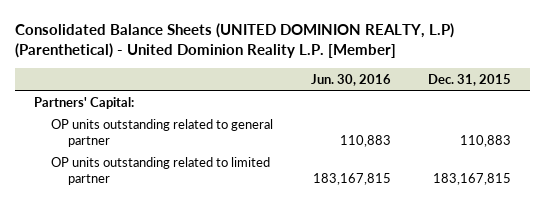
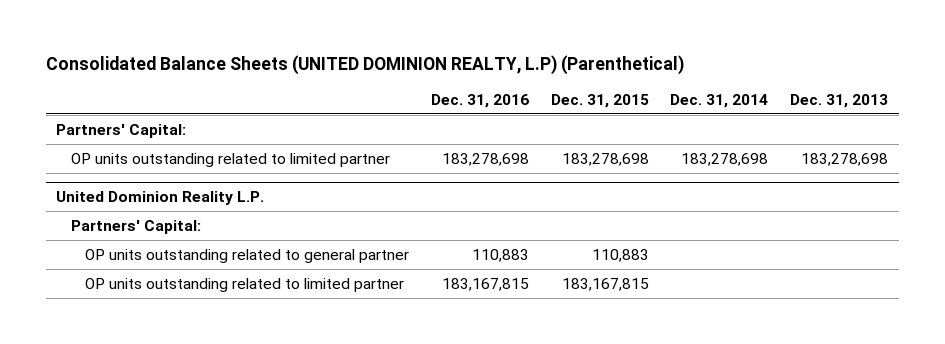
[14,23,454,59] Consolidated Balance Sheets (UNITED DOMINION REALTY, L.P) (Parenthetical) - United Dominion Reality L.P. [Member] -> [45,54,684,75] Consolidated Balance Sheets (UNITED DOMINION REALTY, L.P) (Parenthetical)
[310,73,391,86] Jun. 30, 2016 -> none
none -> [431,93,530,108] Dec. 31, 2016
none -> [670,93,769,108] Dec. 31, 2014
none -> [790,93,889,108] Dec. 31, 2013
none -> [70,152,390,167] OP units outstanding related to limited partner
none -> [56,191,265,206] United Dominion Reality L.P.
none -> [70,219,201,234] Partners' Capital:

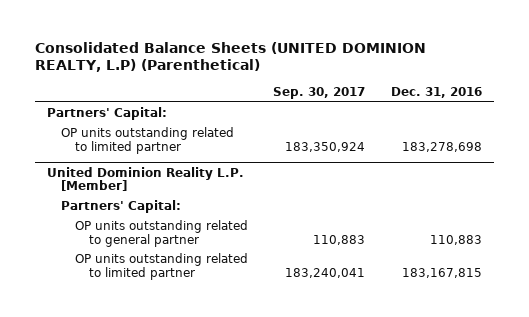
[550,93,649,108] Dec. 31, 2015 -> none
[670,93,769,108] Dec. 31, 2014 -> none
[790,93,889,108] Dec. 31, 2013 -> none
none -> [273,87,366,100] Sep. 30, 2017
[56,191,265,206] United Dominion Reality L.P. -> [47,166,245,192] United Dominion Reality L.P. [Member]

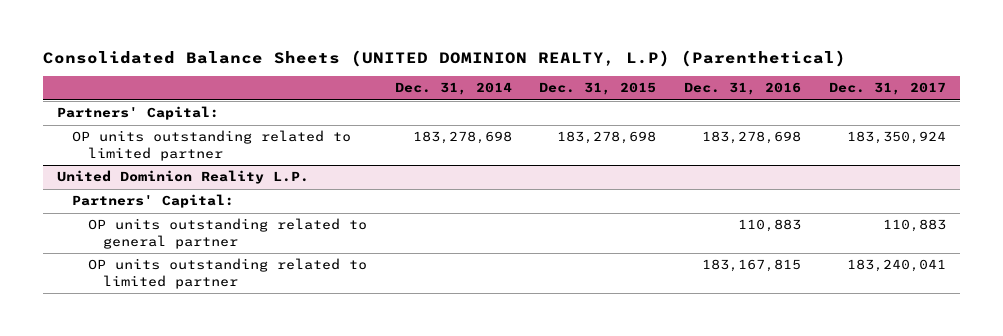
[273,87,366,100] Sep. 30, 2017 -> none
none -> [394,82,512,96] Dec. 31, 2014
none -> [539,82,657,96] Dec. 31, 2015
none -> [828,82,946,96] Dec. 31, 2017
[47,166,245,192] United Dominion Reality L.P. [Member] -> [56,170,309,185] United Dominion Reality L.P.

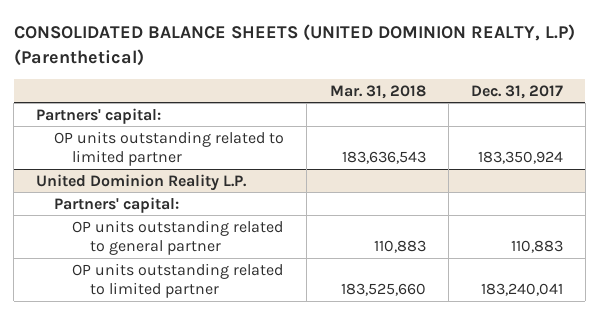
[42,49,846,67] Consolidated Balance Sheets (UNITED DOMINION REALTY, L.P) (Parenthetical) -> [13,24,575,67] CONSOLIDATED BALANCE SHEETS (UNITED DOMINION REALTY, L.P) (Parenthetical)
[394,82,512,96] Dec. 31, 2014 -> none
[539,82,657,96] Dec. 31, 2015 -> none
[684,82,802,96] Dec. 31, 2016 -> none
none -> [329,84,426,99] Mar. 31, 2018
[56,106,219,121] Partners' Capital: -> [36,107,162,124] Partners' capital:
[72,194,235,209] Partners' Capital: -> [54,196,180,213] Partners' capital:

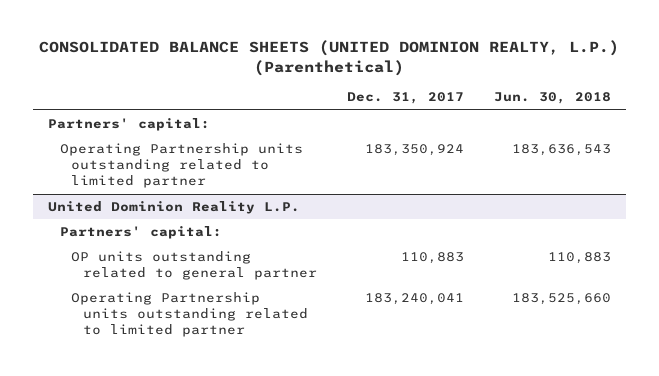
[13,24,575,67] CONSOLIDATED BALANCE SHEETS (UNITED DOMINION REALTY, L.P) (Parenthetical) -> [39,40,620,76] CONSOLIDATED BALANCE SHEETS (UNITED DOMINION REALTY, L.P.) (Parenthetical)
[329,84,426,99] Mar. 31, 2018 -> none
none -> [493,92,611,105] Jun. 30, 2018
[54,130,285,167] OP units outstanding related to limited partner -> [59,143,303,189] Operating Partnership units outstanding related to limited partner
[72,262,284,299] OP units outstanding related to limited partner -> [71,292,309,338] Operating Partnership units outstanding related to limited partner

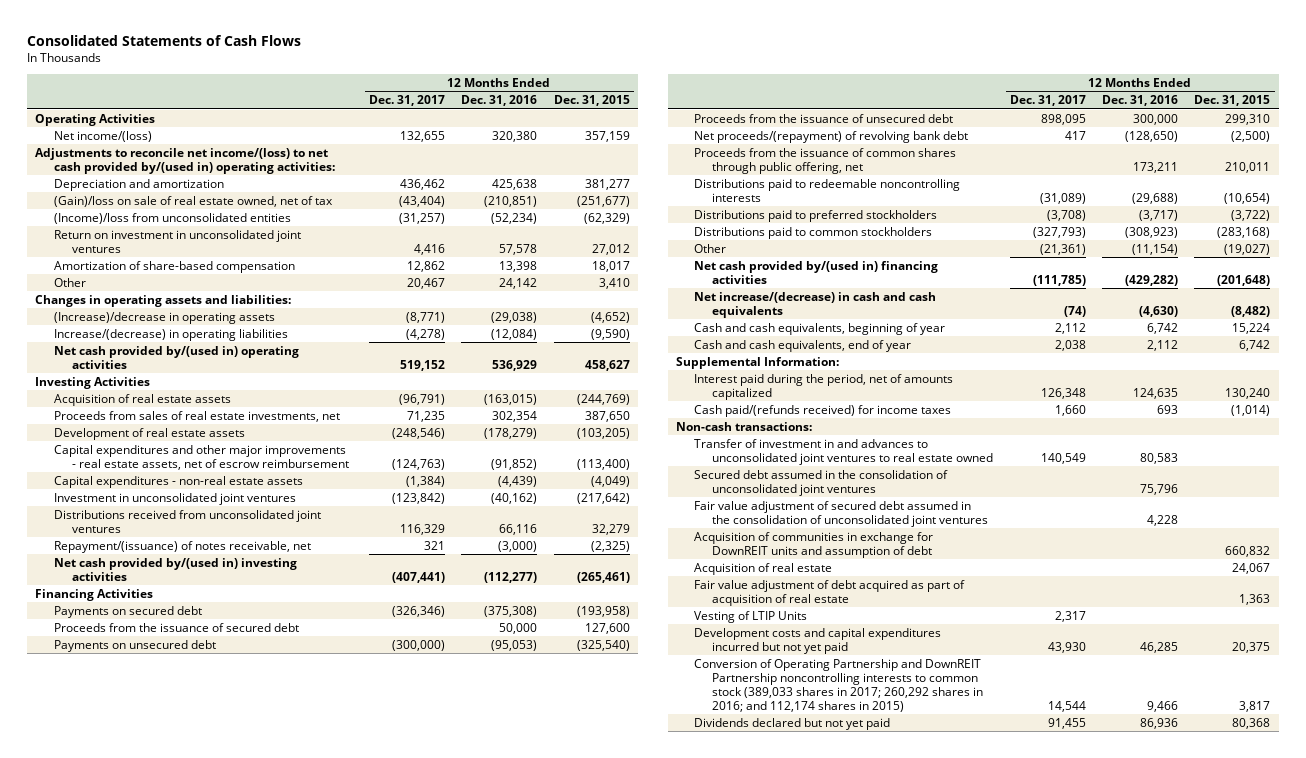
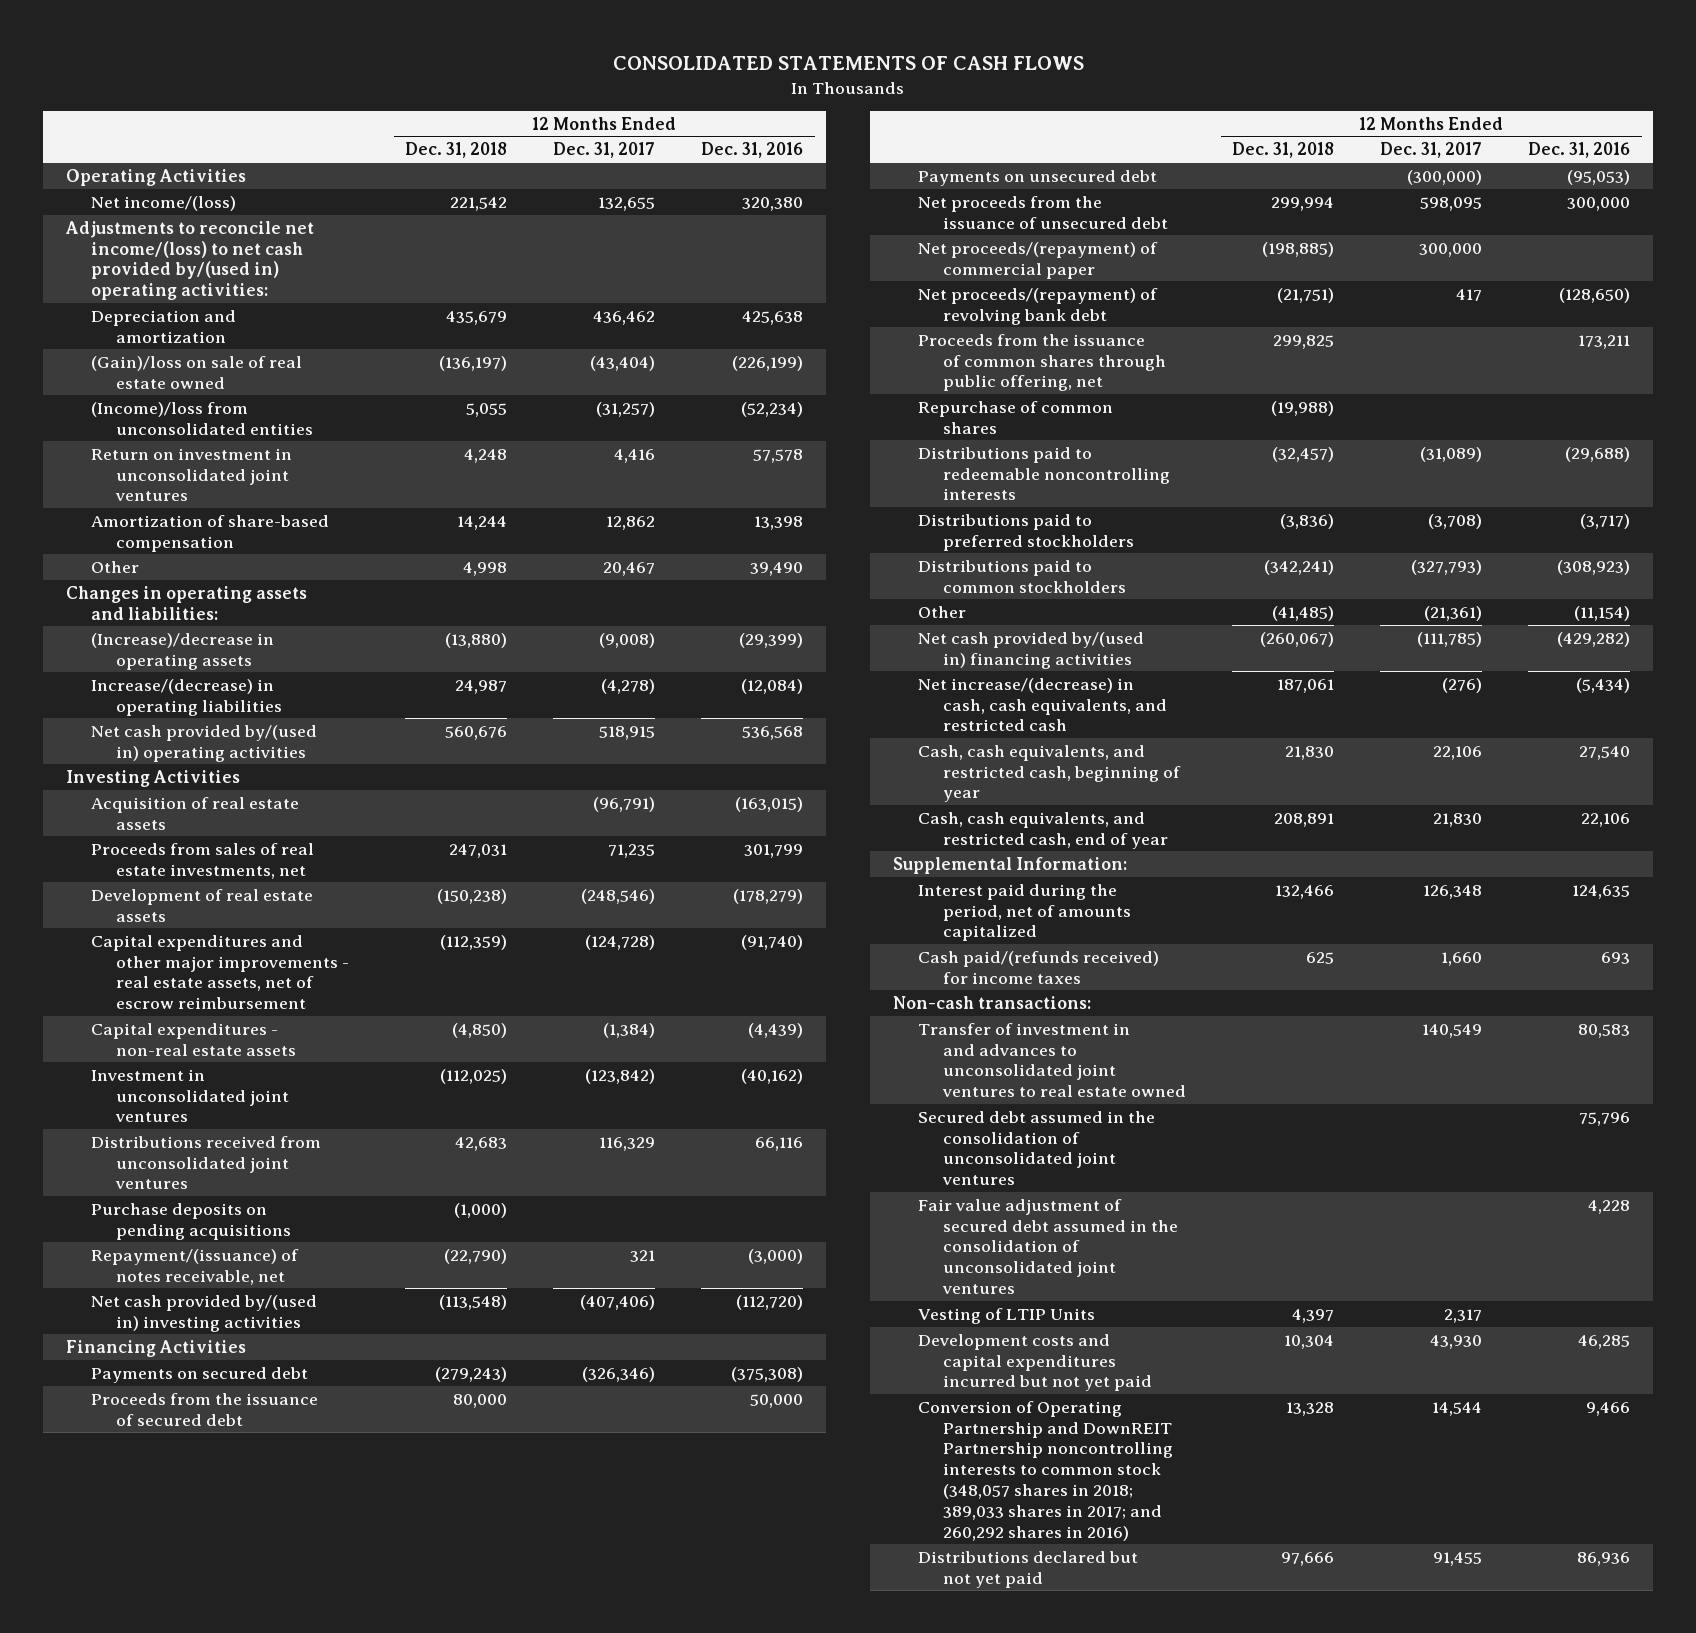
[27,35,302,47] Consolidated Statements of Cash Flows -> [613,56,1085,71] CONSOLIDATED STATEMENTS OF CASH FLOWS
[553,95,630,107] Dec. 31, 2015 -> none
none -> [405,142,508,159] Dec. 31, 2018
[53,195,333,207] (Gain)/loss on sale of real estate owned, net of tax -> [91,355,303,389] (Gain)/loss on sale of real estate owned
[484,195,538,207] (210,851) -> [732,355,804,371] (226,199)
[499,277,538,289] 24,142 -> [750,561,804,576] 39,490
[405,311,445,323] (8,771) -> [599,632,656,648] (9,008)
[491,311,538,323] (29,038) -> [739,632,804,648] (29,399)
[399,359,445,371] 519,152 -> [599,725,656,740] 518,915
[492,359,538,371] 536,929 -> [742,725,804,740] 536,568
[492,410,538,422] 302,354 -> [744,843,804,858] 301,799
[391,458,445,470] (124,763) -> [585,934,656,950] (124,728)
[491,458,538,470] (91,852) -> [741,934,804,950] (91,740)
none -> [91,1202,292,1240] Purchase deposits on pending acquisitions
[391,571,445,583] (407,441) -> [580,1294,656,1310] (407,406)
[484,571,538,583] (112,277) -> [736,1294,804,1310] (112,720)
[694,113,954,123] Proceeds from the issuance of unsecured debt -> [918,195,1169,229] Net proceeds from the issuance of unsecured debt
[1040,113,1086,125] 898,095 -> [1420,196,1483,211] 598,095
none -> [918,241,1159,279] Net proceeds/(repayment) of commercial paper
none -> [918,400,1114,434] Repurchase of common shares
[694,291,937,318] Net increase/(decrease) in cash and cash equivalents -> [918,677,1168,732] Net increase/(decrease) in cash, cash equivalents, and restricted cash
[1063,305,1086,317] (74) -> [1442,677,1483,693] (276)
[1139,305,1179,317] (4,630) -> [1576,677,1631,693] (5,434)
[694,322,946,335] Cash and cash equivalents, beginning of year -> [918,744,1182,803] Cash, cash equivalents, and restricted cash, beginning of year
[1054,322,1086,334] 2,112 -> [1433,745,1483,760] 22,106
[1147,322,1179,334] 6,742 -> [1579,745,1631,760] 27,540
[694,339,912,352] Cash and cash equivalents, end of year -> [918,811,1169,849] Cash, cash equivalents, and restricted cash, end of year
[1054,339,1086,351] 2,038 -> [1433,812,1483,827] 21,830
[1147,339,1179,351] 2,112 -> [1581,812,1631,827] 22,106
[694,531,934,558] Acquisition of communities in exchange for DownREIT units and assumption of debt -> none
[694,562,833,575] Acquisition of real estate -> none
[694,579,966,606] Fair value adjustment of debt acquired as part of acquisition of real estate -> none
[694,658,984,712] Conversion of Operating Partnership and DownREIT Partnership noncontrolling interests to common stock (389,033 shares in 2017; 260,292 shares in 2016; and 112,174 shares in 2015) -> [918,1400,1174,1541] Conversion of Operating Partnership and DownREIT Partnership noncontrolling interests to common stock (348,057 shares in 2018; 389,033 shares in 2017; and 260,292 shares in 2016)
[694,717,891,730] Dividends declared but not yet paid -> [918,1550,1139,1588] Distributions declared but not yet paid

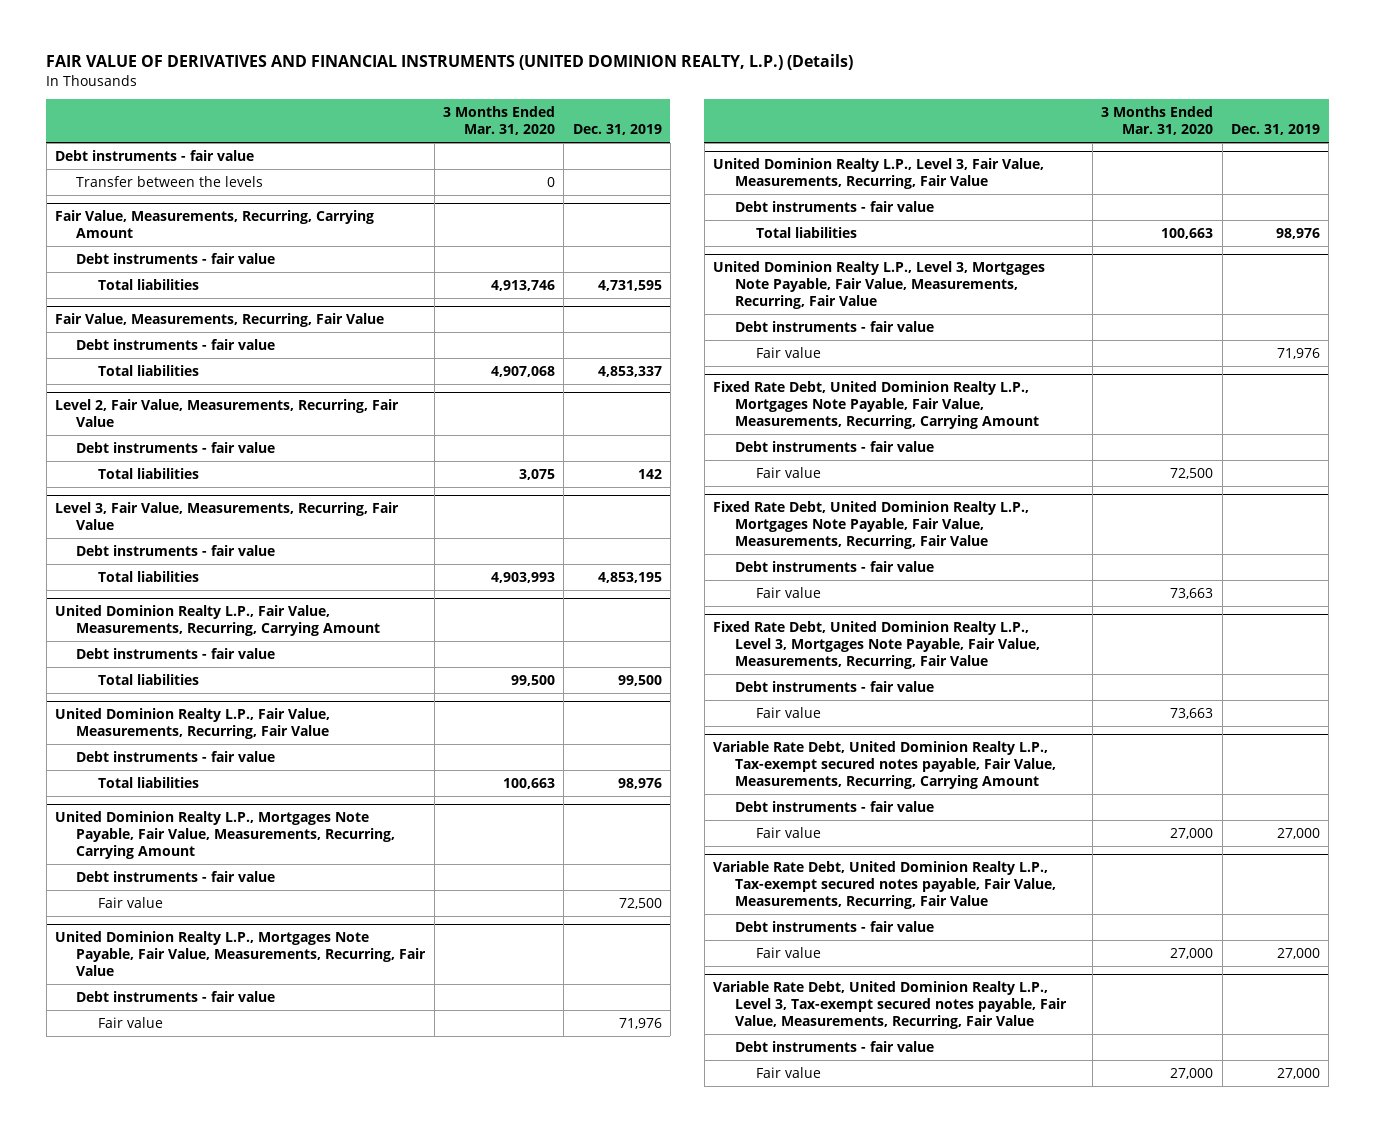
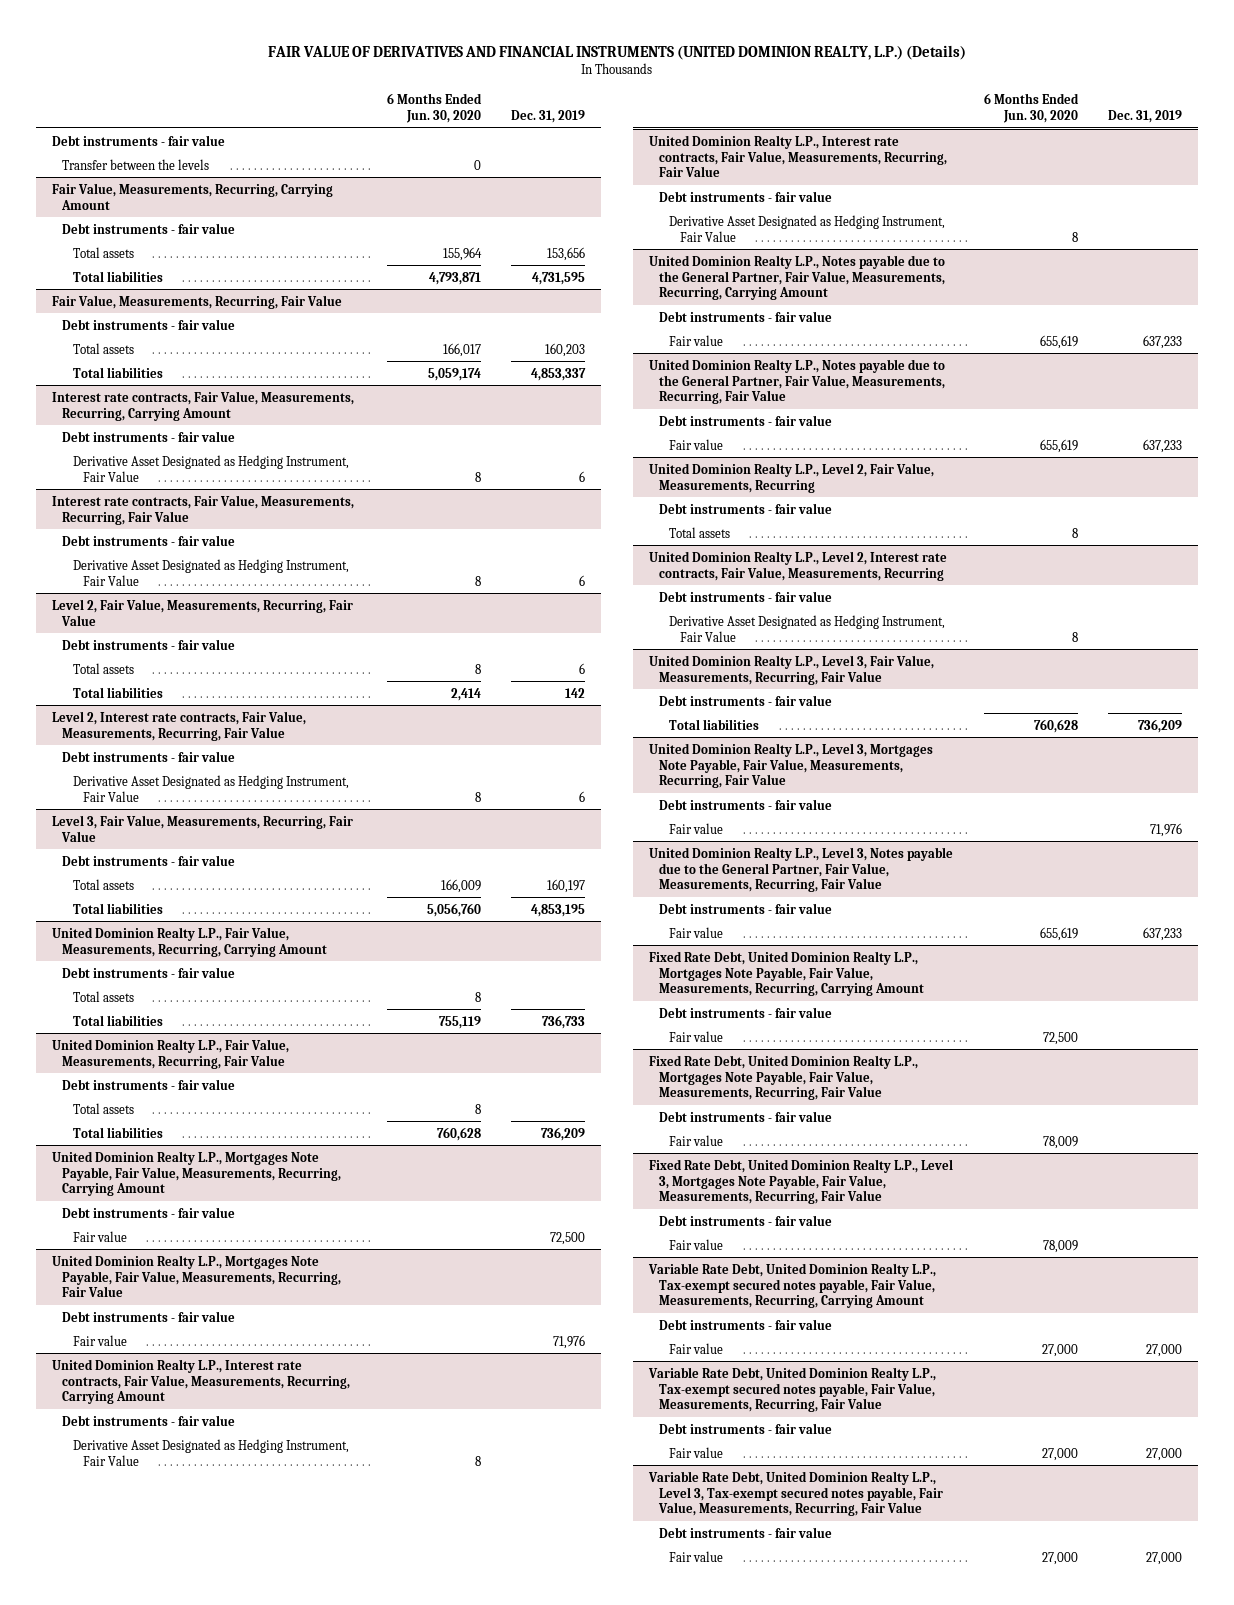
[443,106,556,136] 3 Months Ended Mar. 31, 2020 -> none
none -> [386,92,482,123] 6 Months Ended Jun. 30, 2020
none -> [72,246,134,258] Total assets
none -> [72,342,134,354] Total assets
none -> [51,390,354,421] Interest rate contracts, Fair Value, Measurements, Recurring, Carrying Amount
none -> [62,430,236,442] Debt instruments - fair value
none -> [72,454,349,482] Derivative Asset Designated as Hedging Instrument, Fair Value
none -> [51,494,354,525] Interest rate contracts, Fair Value, Measurements, Recurring, Fair Value
none -> [62,534,236,546] Debt instruments - fair value
none -> [72,558,349,586] Derivative Asset Designated as Hedging Instrument, Fair Value
none -> [72,662,134,674] Total assets
none -> [51,710,306,741] Level 2, Interest rate contracts, Fair Value, Measurements, Recurring, Fair Value
none -> [62,750,236,762] Debt instruments - fair value
none -> [72,774,349,802] Derivative Asset Designated as Hedging Instrument, Fair Value
none -> [72,878,134,890] Total assets
none -> [72,990,134,1002] Total assets
[617,674,662,686] 99,500 -> [542,1014,586,1029] 736,733
none -> [72,1102,134,1114] Total assets
[617,777,662,789] 98,976 -> [541,1126,586,1141] 736,209
none -> [51,1358,351,1405] United Dominion Realty L.P., Interest rate contracts, Fair Value, Measurements, Recurring, Carrying Amount
none -> [62,1414,236,1426] Debt instruments - fair value
none -> [72,1438,349,1466] Derivative Asset Designated as Hedging Instrument, Fair Value
none -> [648,134,948,178] United Dominion Realty L.P., Interest rate contracts, Fair Value, Measurements, Recurring, Fair Value
none -> [659,190,833,202] Debt instruments - fair value
none -> [669,214,946,242] Derivative Asset Designated as Hedging Instrument, Fair Value
none -> [648,254,946,301] United Dominion Realty L.P., Notes payable due to the General Partner, Fair Value, Measurements, Recurring, Carrying Amount
none -> [659,310,833,322] Debt instruments - fair value
none -> [669,334,724,346] Fair value
none -> [648,358,946,405] United Dominion Realty L.P., Notes payable due to the General Partner, Fair Value, Measurements, Recurring, Fair Value
none -> [659,414,833,426] Debt instruments - fair value
none -> [669,438,724,450] Fair value
none -> [648,462,934,493] United Dominion Realty L.P., Level 2, Fair Value, Measurements, Recurring
none -> [659,502,833,514] Debt instruments - fair value
none -> [669,526,731,538] Total assets
none -> [648,550,947,581] United Dominion Realty L.P., Level 2, Interest rate contracts, Fair Value, Measurements, Recurring
none -> [659,590,833,602] Debt instruments - fair value
none -> [669,614,946,642] Derivative Asset Designated as Hedging Instrument, Fair Value
[1275,227,1320,239] 98,976 -> [1138,718,1183,733] 736,209
none -> [648,846,953,893] United Dominion Realty L.P., Level 3, Notes payable due to the General Partner, Fair Value, Measurements, Recurring, Fair Value
none -> [659,902,833,914] Debt instruments - fair value
none -> [669,926,724,938] Fair value

